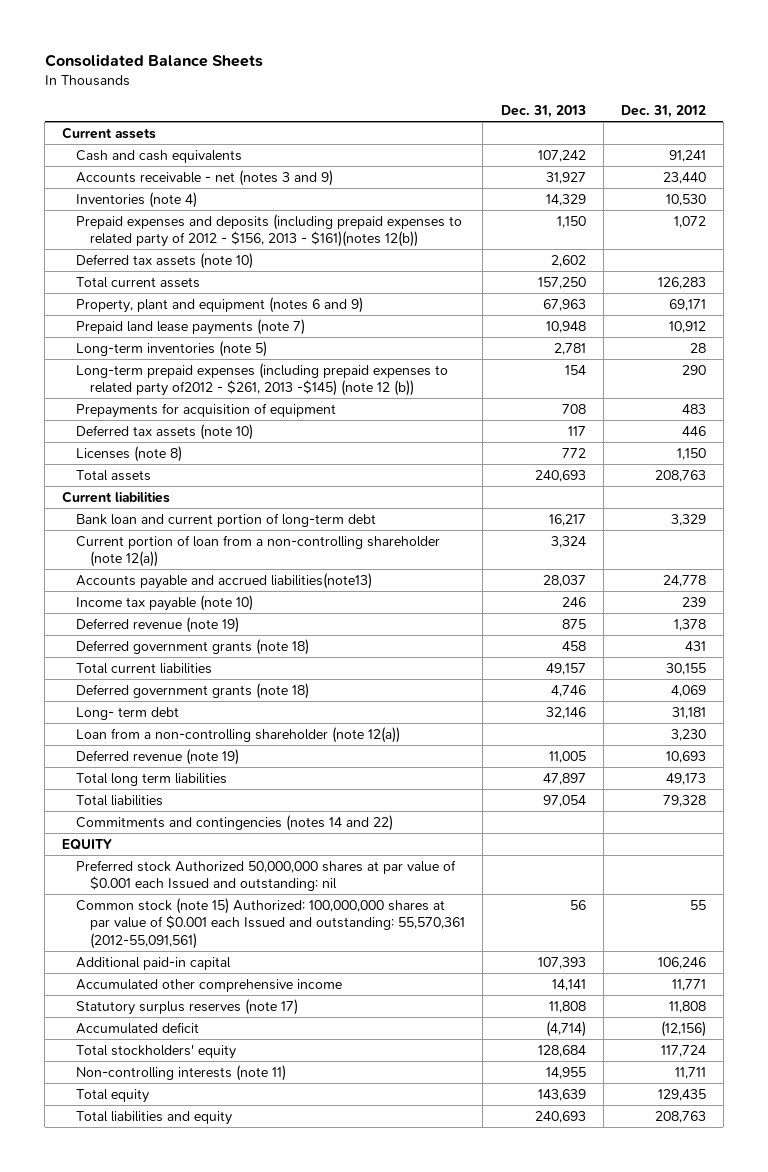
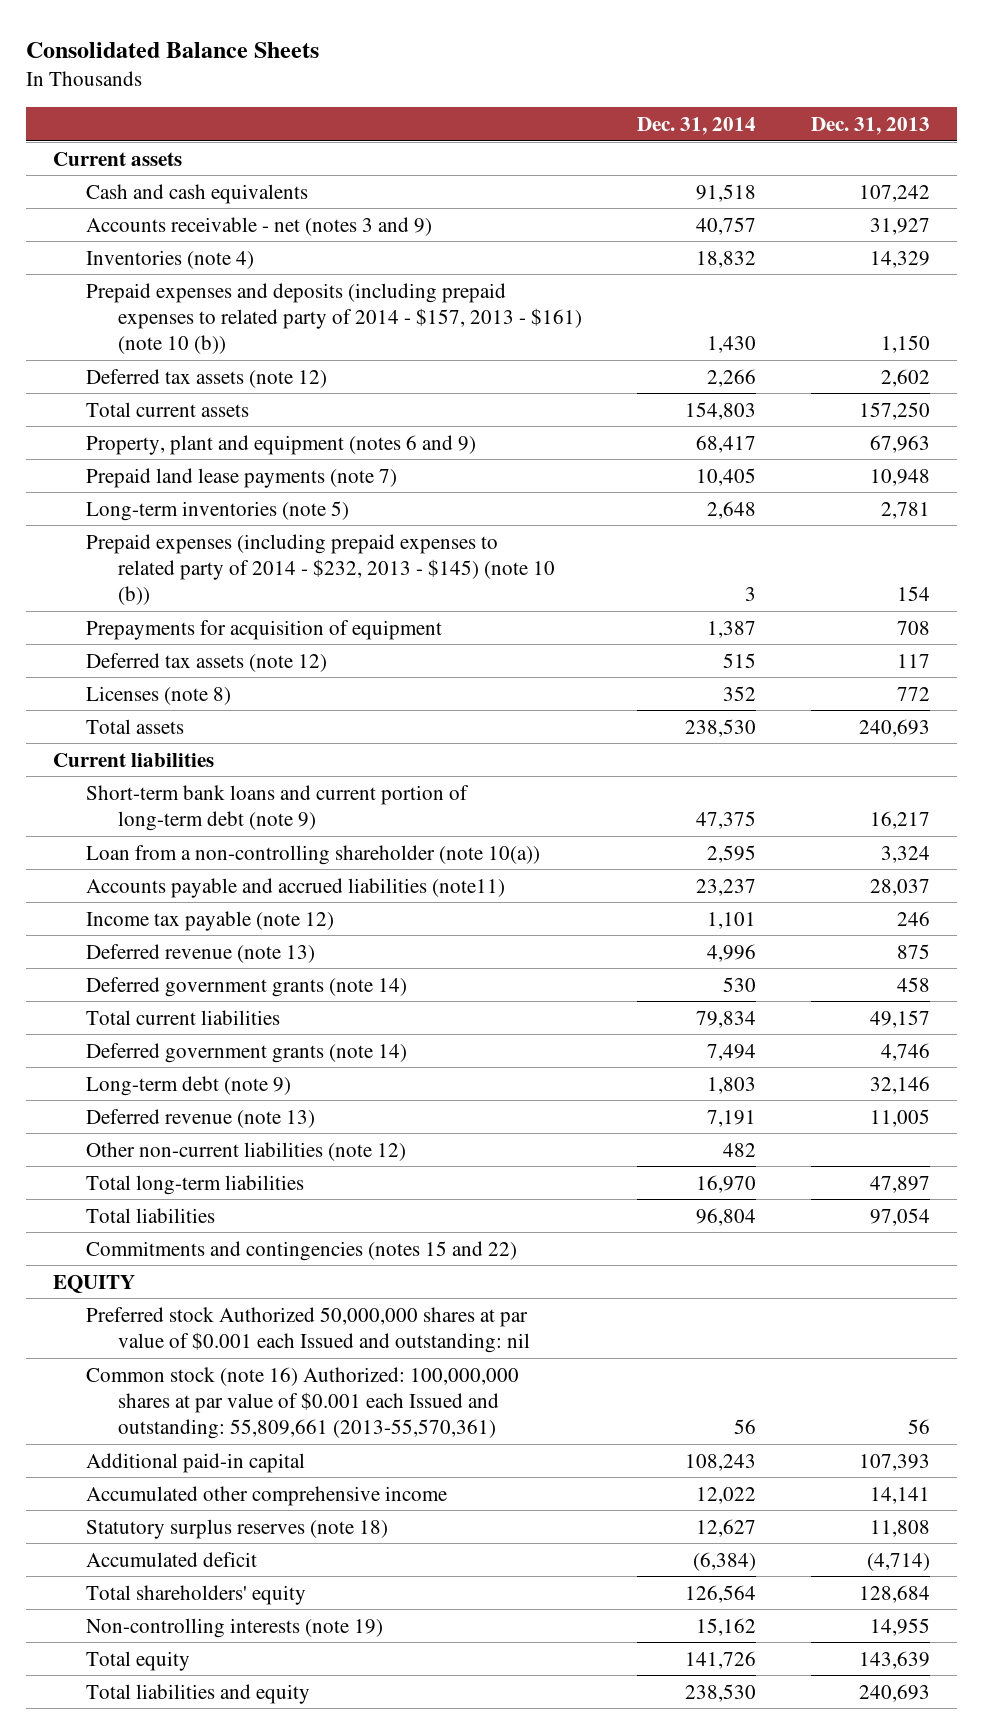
[620,105,706,119] Dec. 31, 2012 -> none
none -> [637,116,757,135] Dec. 31, 2014
[76,213,463,248] Prepaid expenses and deposits (including prepaid expenses to related party of 2012 - $156, 2013 - $161)(notes 12(b)) -> [85,282,583,355] Prepaid expenses and deposits (including prepaid expenses to related party of 2014 - $157, 2013 - $161) (note 10 (b))
[76,252,254,269] Deferred tax assets (note 10) -> [85,368,327,388] Deferred tax assets (note 12)
[76,362,449,397] Long-term prepaid expenses (including prepaid expenses to related party of2012 - $261, 2013 -$145) (note 12 (b)) -> [85,533,556,606] Prepaid expenses (including prepaid expenses to related party of 2014 - $232, 2013 - $145) (note 10 (b))
[76,423,254,440] Deferred tax assets (note 10) -> [85,652,327,672] Deferred tax assets (note 12)
[76,512,377,527] Bank loan and current portion of long-term debt -> [85,784,469,832] Short-term bank loans and current portion of long-term debt (note 9)
[76,534,441,568] Current portion of loan from a non-controlling shareholder (note 12(a)) -> [85,844,540,865] Loan from a non-controlling shareholder (note 10(a))
[76,572,373,589] Accounts payable and accrued liabilities(note13) -> [85,877,505,898] Accounts payable and accrued liabilities (note11)
[76,594,254,611] Income tax payable (note 10) -> [85,910,334,931] Income tax payable (note 12)
[76,616,240,633] Deferred revenue (note 19) -> [85,943,315,963] Deferred revenue (note 13)
[76,638,310,655] Deferred government grants (note 18) -> [85,976,407,997] Deferred government grants (note 14)
[76,726,401,743] Loan from a non-controlling shareholder (note 12(a)) -> none
[76,682,310,699] Deferred government grants (note 18) -> [85,1042,407,1063] Deferred government grants (note 14)
[76,706,180,720] Long- term debt -> [85,1075,291,1096] Long-term debt (note 9)
[76,748,240,765] Deferred revenue (note 19) -> [85,1108,315,1128] Deferred revenue (note 13)
none -> [85,1141,406,1161] Other non-current liabilities (note 12)
[76,772,228,786] Total long term liabilities -> [85,1174,304,1195] Total long-term liabilities
[76,814,394,831] Commitments and contingencies (notes 14 and 22) -> [85,1240,517,1261] Commitments and contingencies (notes 15 and 22)
[76,897,466,949] Common stock (note 15) Authorized: 100,000,000 shares at par value of $0.001 each Issued and outstanding: 55,570,361 (2012-55,091,561) -> [85,1366,519,1440] Common stock (note 16) Authorized: 100,000,000 shares at par value of $0.001 each Issued and outstanding: 55,809,661 (2013-55,570,361)
[76,998,299,1015] Statutory surplus reserves (note 17) -> [85,1518,388,1539] Statutory surplus reserves (note 18)
[76,1044,237,1059] Total stockholders' equity -> [85,1584,306,1605] Total shareholders' equity
[76,1064,287,1081] Non-controlling interests (note 11) -> [85,1617,383,1638] Non-controlling interests (note 19)

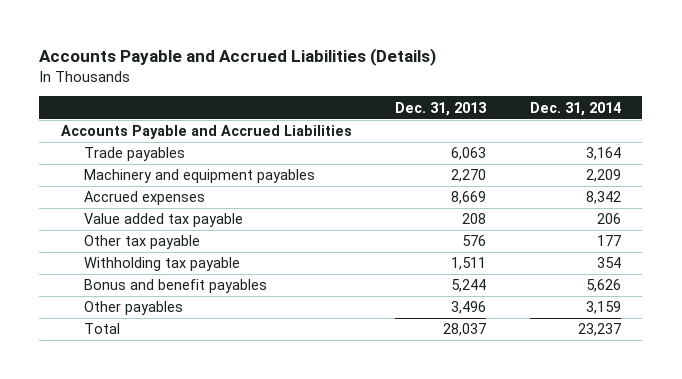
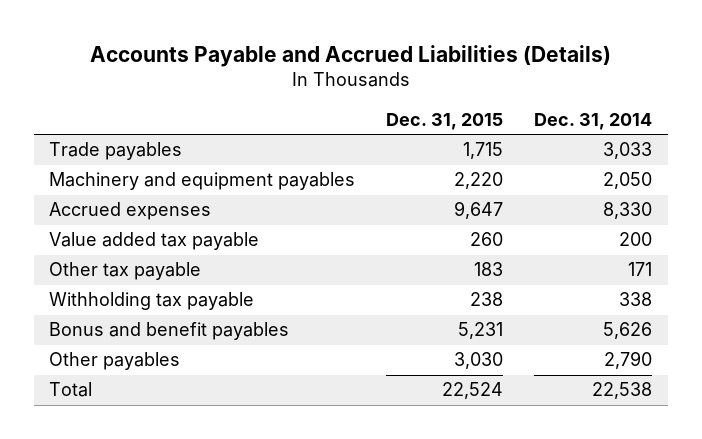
[395,101,488,116] Dec. 31, 2013 -> none
none -> [386,113,504,131] Dec. 31, 2015
[60,125,352,140] Accounts Payable and Accrued Liabilities -> none
[585,147,621,161] 3,164 -> [603,142,653,160] 3,033
[585,169,621,183] 2,209 -> [603,172,653,190] 2,050
[585,191,621,205] 8,342 -> [603,202,653,220] 8,330
[596,213,621,225] 206 -> [619,232,653,247] 200
[596,235,621,247] 177 -> [628,262,653,277] 171
[596,257,621,269] 354 -> [619,292,653,307] 338
[585,301,621,315] 3,159 -> [604,351,653,370] 2,790
[577,323,621,337] 23,237 -> [592,382,653,400] 22,538

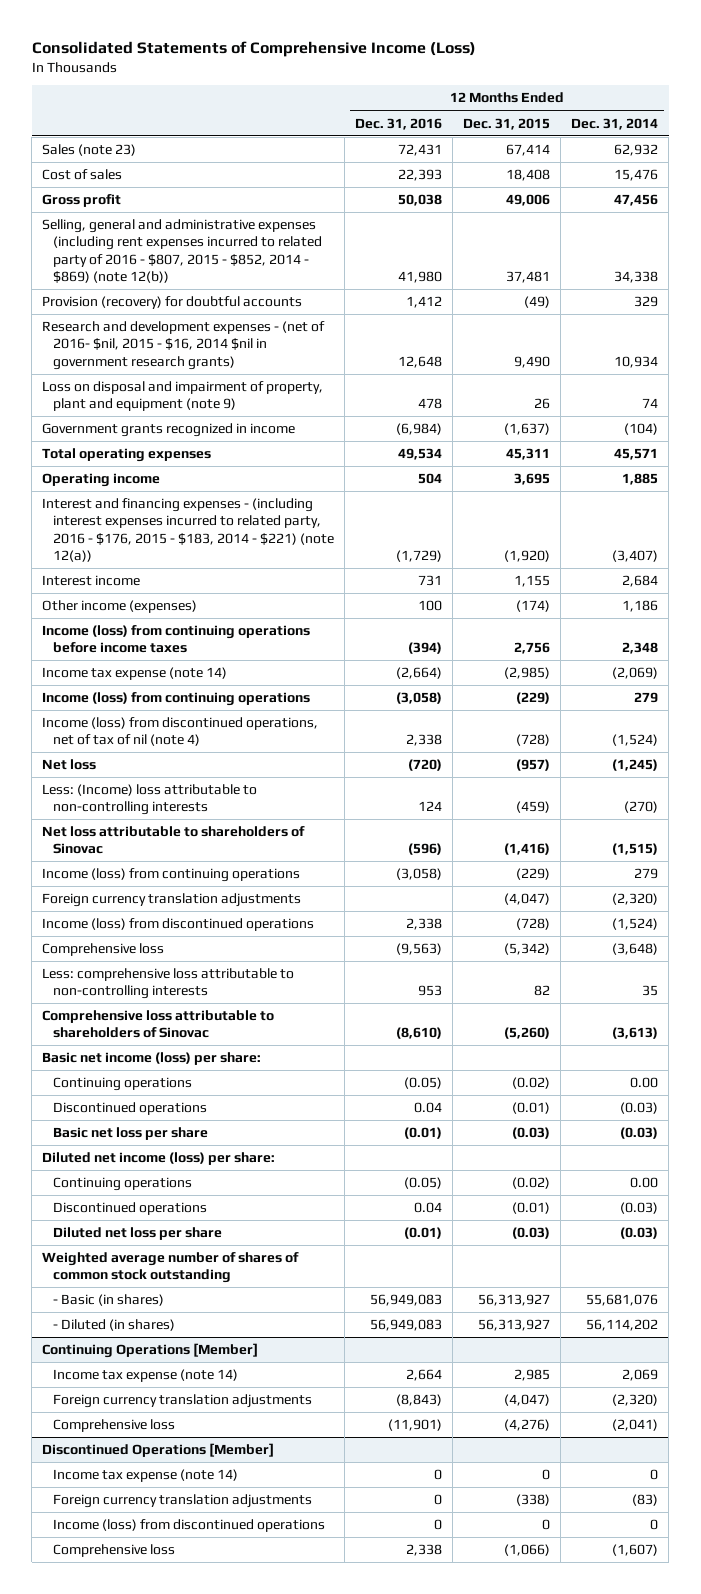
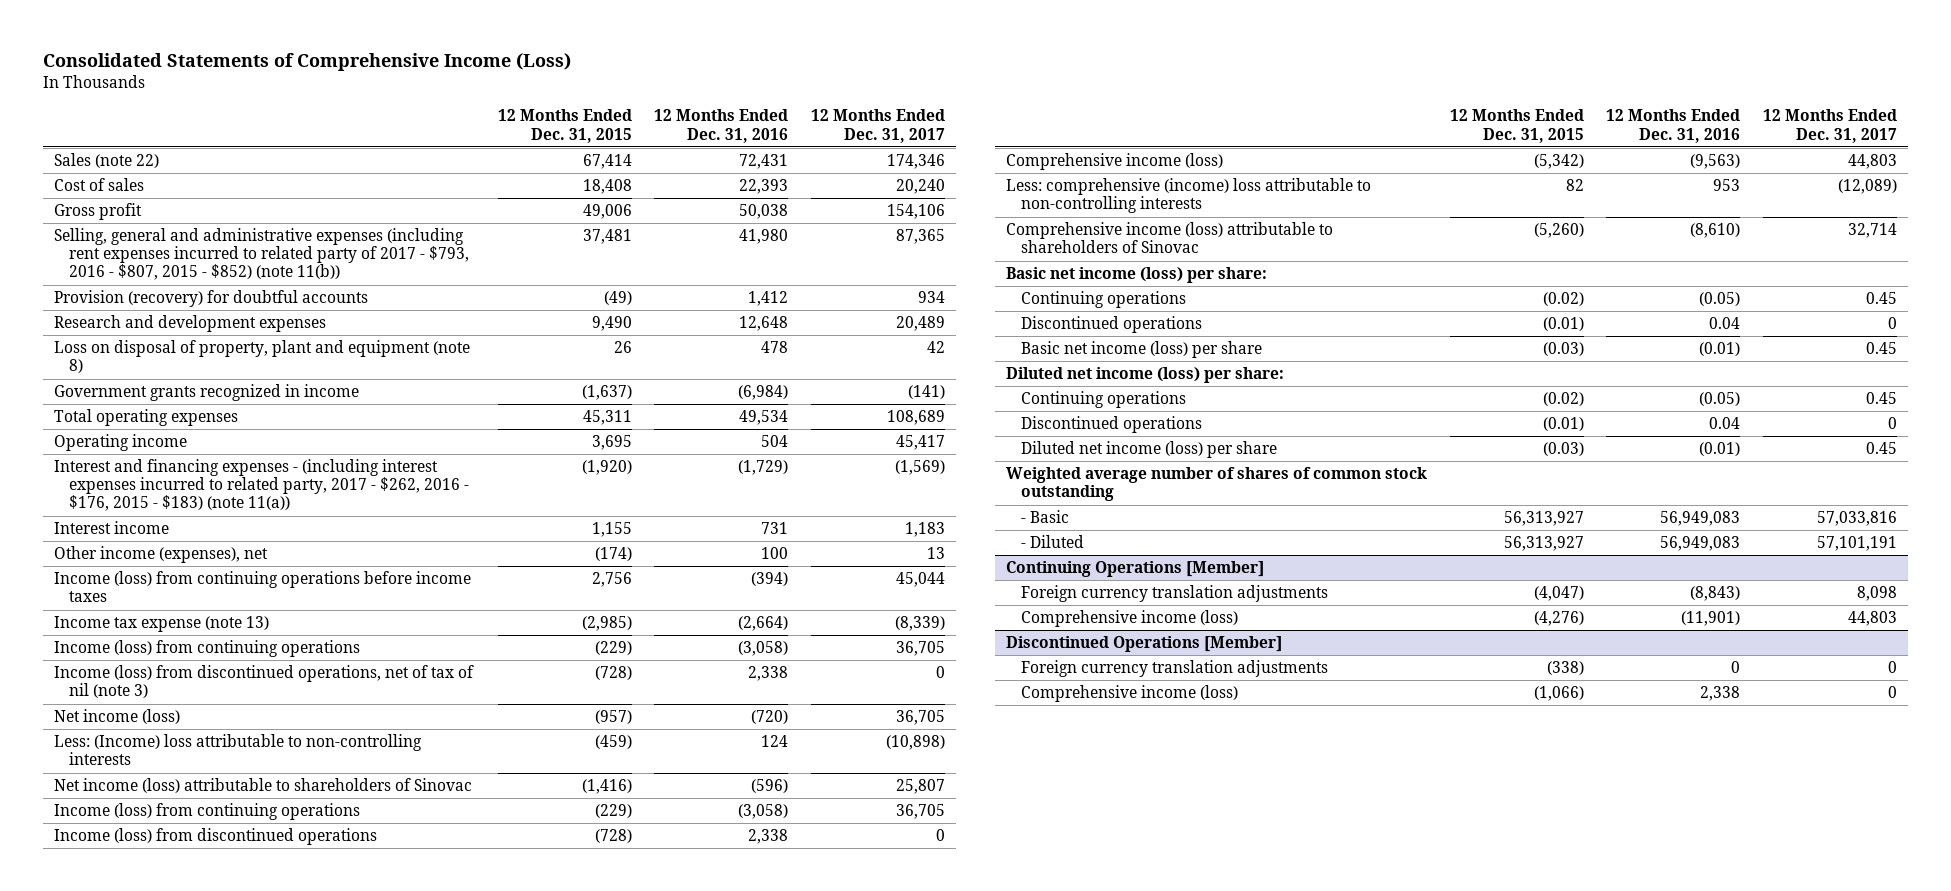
[571,117,659,130] Dec. 31, 2014 -> none
none -> [810,109,945,143] 12 Months Ended Dec. 31, 2017
[42,144,137,157] Sales (note 23) -> [54,153,160,169] Sales (note 22)
[42,219,323,284] Selling, general and administrative expenses (including rent expenses incurred to related party of 2016 - $807, 2015 - $852, 2014 - $869) (note 12(b)) -> [54,228,469,281] Selling, general and administrative expenses (including rent expenses incurred to related party of 2017 - $793, 2016 - $807, 2015 - $852) (note 11(b))
[42,321,326,370] Research and development expenses - (net of 2016- $nil, 2015 - $16, 2014 $nil in government research grants) -> [54,315,327,333] Research and development expenses
[42,381,324,412] Loss on disposal and impairment of property, plant and equipment (note 9) -> [54,340,471,374] Loss on disposal of property, plant and equipment (note 8)
[42,498,335,563] Interest and financing expenses - (including interest expenses incurred to related party, 2016 - $176, 2015 - $183, 2014 - $221) (note 12(a)) -> [54,459,469,512] Interest and financing expenses - (including interest expenses incurred to related party, 2017 - $262, 2016 - $176, 2015 - $183) (note 11(a))
[42,600,198,614] Other income (expenses) -> [54,546,269,564] Other income (expenses), net
[42,667,228,681] Income tax expense (note 14) -> [54,616,270,633] Income tax expense (note 13)
[42,717,319,747] Income (loss) from discontinued operations, net of tax of nil (note 4) -> [54,665,475,699] Income (loss) from discontinued operations, net of tax of nil (note 3)
[42,759,97,771] Net loss -> [54,709,181,725] Net income (loss)
[42,826,306,855] Net loss attributable to shareholders of Sinovac -> [54,778,473,794] Net income (loss) attributable to shareholders of Sinovac
[42,893,302,908] Foreign currency translation adjustments -> none
[42,943,165,957] Comprehensive loss -> [1006,153,1224,171] Comprehensive income (loss)
[42,968,295,1000] Less: comprehensive loss attributable to non-controlling interests -> [1006,178,1372,214] Less: comprehensive (income) loss attributable to non-controlling interests
[42,1010,275,1039] Comprehensive loss attributable to shareholders of Sinovac -> [1006,222,1334,254] Comprehensive income (loss) attributable to shareholders of Sinovac
[53,1127,209,1141] Basic net loss per share -> [1020,341,1262,359] Basic net income (loss) per share
[53,1227,223,1241] Diluted net loss per share -> [1020,441,1277,459] Diluted net income (loss) per share
[53,1294,165,1307] - Basic (in shares) -> [1020,510,1069,524] - Basic
[53,1319,176,1332] - Diluted (in shares) -> [1020,535,1084,549] - Diluted
[53,1369,239,1383] Income tax expense (note 14) -> none
[53,1419,176,1433] Comprehensive loss -> [1020,610,1238,628] Comprehensive income (loss)
[53,1469,239,1483] Income tax expense (note 14) -> none
[53,1519,326,1533] Income (loss) from discontinued operations -> none
[53,1544,176,1558] Comprehensive loss -> [1020,685,1238,703] Comprehensive income (loss)

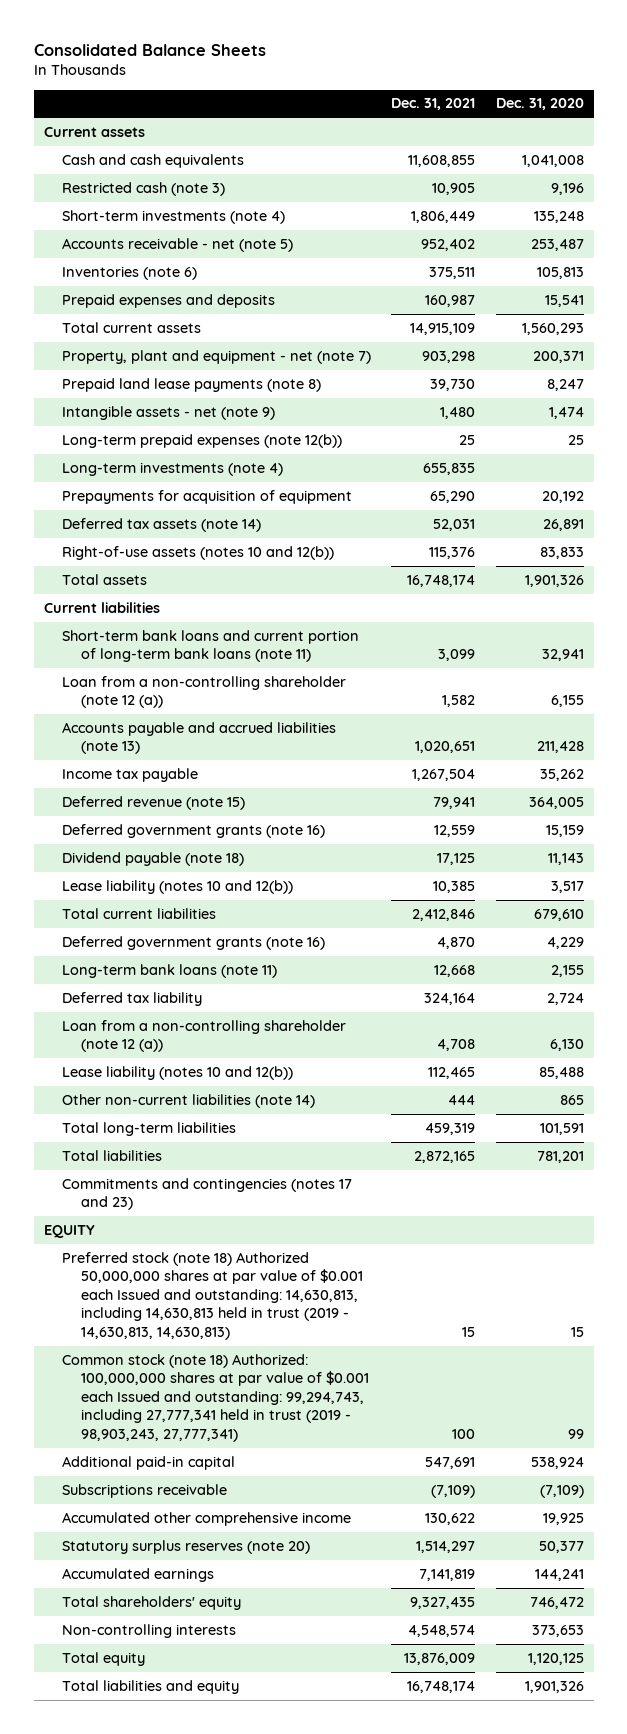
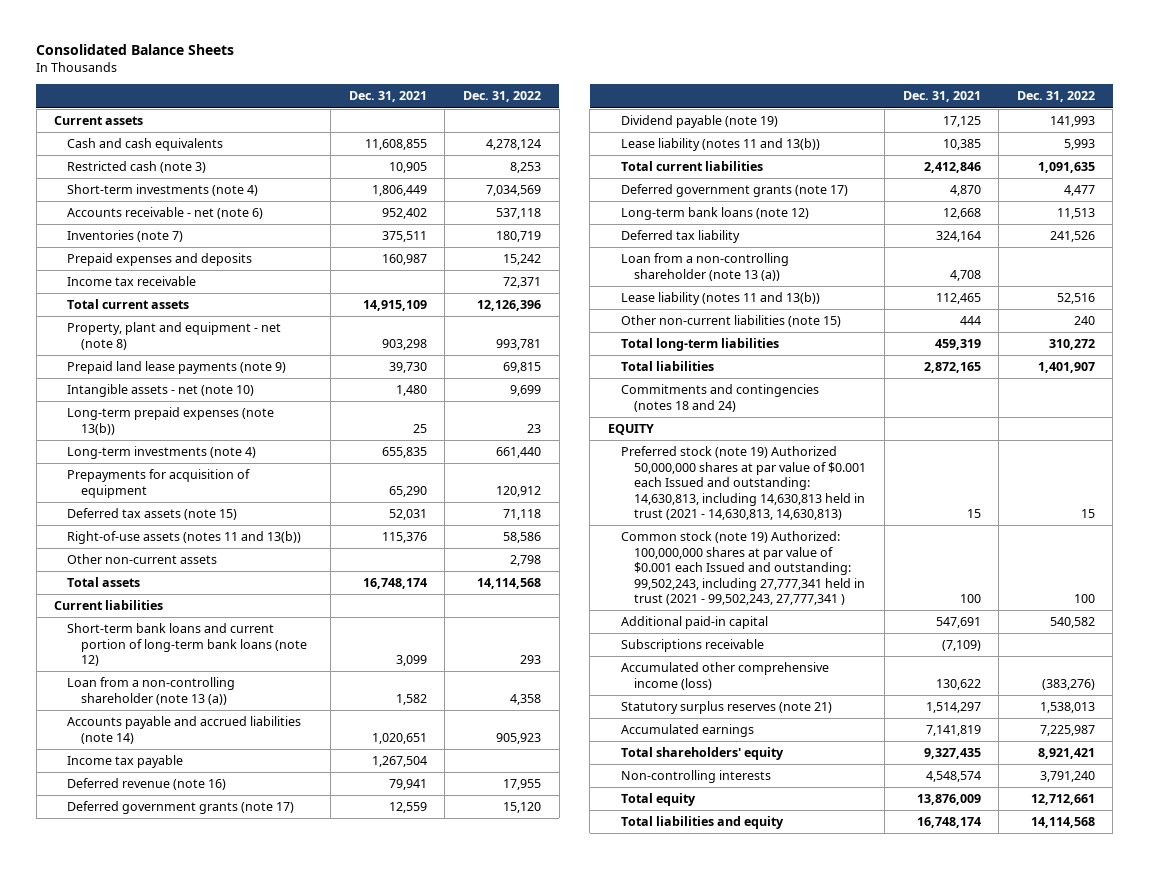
[495,98,584,111] Dec. 31, 2020 -> none
none -> [462,91,541,103] Dec. 31, 2022
[62,237,294,252] Accounts receivable - net (note 5) -> [67,207,264,220] Accounts receivable - net (note 6)
[62,265,198,280] Inventories (note 6) -> [67,230,184,243] Inventories (note 7)
none -> [67,276,197,287] Income tax receivable
[62,349,372,364] Property, plant and equipment - net (note 7) -> [67,322,282,350] Property, plant and equipment - net (note 8)
[62,377,322,392] Prepaid land lease payments (note 8) -> [67,361,287,375] Prepaid land lease payments (note 9)
[62,405,276,420] Intangible assets - net (note 9) -> [67,384,255,398] Intangible assets - net (note 10)
[62,433,343,448] Long-term prepaid expenses (note 12(b)) -> [67,407,275,435] Long-term prepaid expenses (note 13(b))
[62,517,262,532] Deferred tax assets (note 14) -> [67,508,238,521] Deferred tax assets (note 15)
[62,545,335,560] Right-of-use assets (notes 10 and 12(b)) -> [67,531,302,545] Right-of-use assets (notes 11 and 13(b))
none -> [67,554,218,565] Other non-current assets
[62,629,360,663] Short-term bank loans and current portion of long-term bank loans (note 11) -> [67,623,307,667] Short-term bank loans and current portion of long-term bank loans (note 12)
[62,675,347,709] Loan from a non-controlling shareholder (note 12 (a)) -> [67,677,236,705] Loan from a non-controlling shareholder (note 13 (a))
[62,721,337,755] Accounts payable and accrued liabilities (note 13) -> [67,716,302,744] Accounts payable and accrued liabilities (note 14)
[62,795,246,810] Deferred revenue (note 15) -> [67,778,227,791] Deferred revenue (note 16)
[62,823,326,838] Deferred government grants (note 16) -> [67,801,295,815] Deferred government grants (note 17)
[62,851,245,866] Dividend payable (note 18) -> [621,115,779,129] Dividend payable (note 19)
[62,879,294,894] Lease liability (notes 10 and 12(b)) -> [621,138,821,152] Lease liability (notes 11 and 13(b))
[62,935,326,950] Deferred government grants (note 16) -> [621,184,849,198] Deferred government grants (note 17)
[62,963,278,978] Long-term bank loans (note 11) -> [621,207,810,221] Long-term bank loans (note 12)
[62,1019,347,1053] Loan from a non-controlling shareholder (note 12 (a)) -> [621,253,790,281] Loan from a non-controlling shareholder (note 13 (a))
[62,1065,294,1080] Lease liability (notes 10 and 12(b)) -> [621,292,821,306] Lease liability (notes 11 and 13(b))
[62,1093,316,1108] Other non-current liabilities (note 14) -> [621,315,842,328] Other non-current liabilities (note 15)
[62,1177,353,1211] Commitments and contingencies (notes 17 and 23) -> [621,384,820,412] Commitments and contingencies (notes 18 and 24)
[62,1251,363,1340] Preferred stock (note 18) Authorized 50,000,000 shares at par value of $0.001 each Issued and outstanding: 14,630,813, including 14,630,813 held in trust (2019 - 14,630,813, 14,630,813) -> [621,446,867,521] Preferred stock (note 19) Authorized 50,000,000 shares at par value of $0.001 each Issued and outstanding: 14,630,813, including 14,630,813 held in trust (2021 - 14,630,813, 14,630,813)
[62,1353,369,1442] Common stock (note 18) Authorized: 100,000,000 shares at par value of $0.001 each Issued and outstanding: 99,294,743, including 27,777,341 held in trust (2019 - 98,903,243, 27,777,341) -> [621,531,866,606] Common stock (note 19) Authorized: 100,000,000 shares at par value of $0.001 each Issued and outstanding: 99,502,243, including 27,777,341 held in trust (2021 - 99,502,243, 27,777,341 )
[62,1511,352,1526] Accumulated other comprehensive income -> [621,662,830,690] Accumulated other comprehensive income (loss)
[62,1539,311,1554] Statutory surplus reserves (note 20) -> [621,701,833,715] Statutory surplus reserves (note 21)

